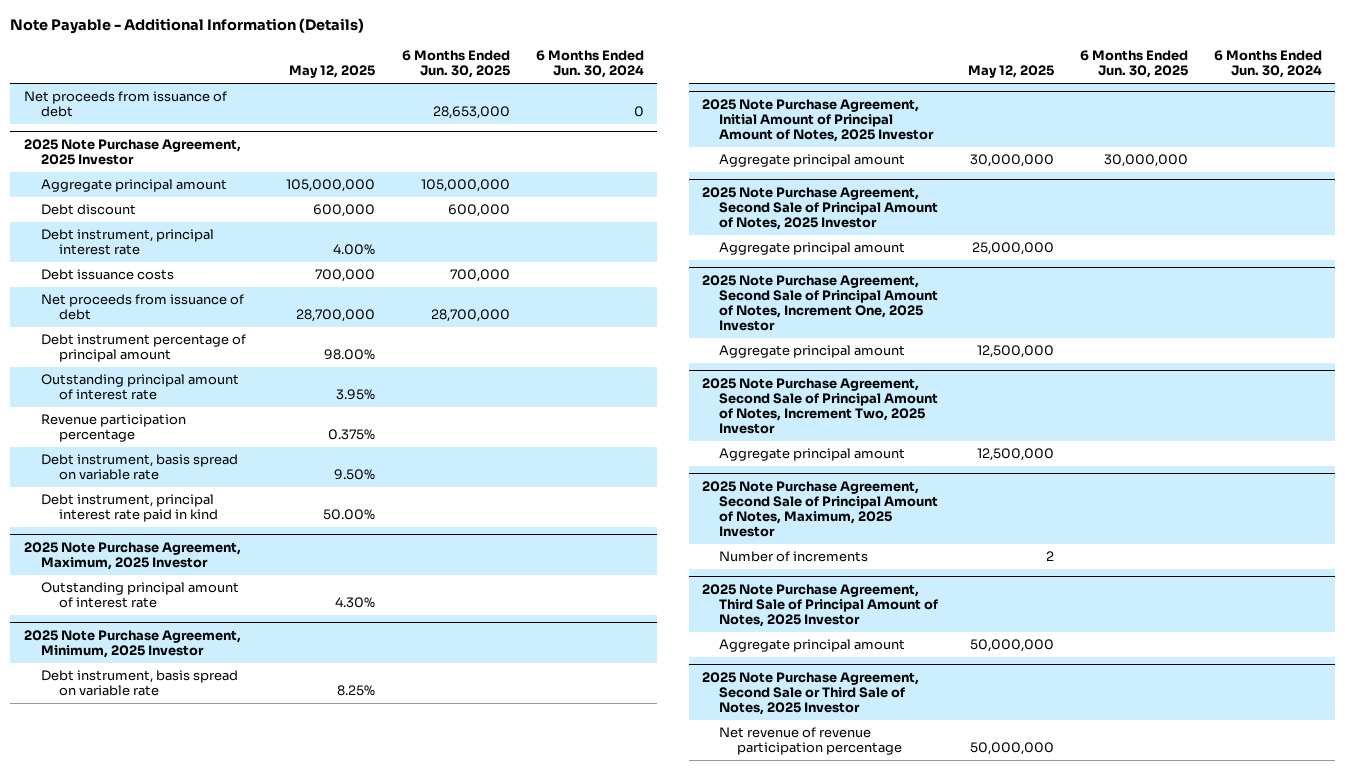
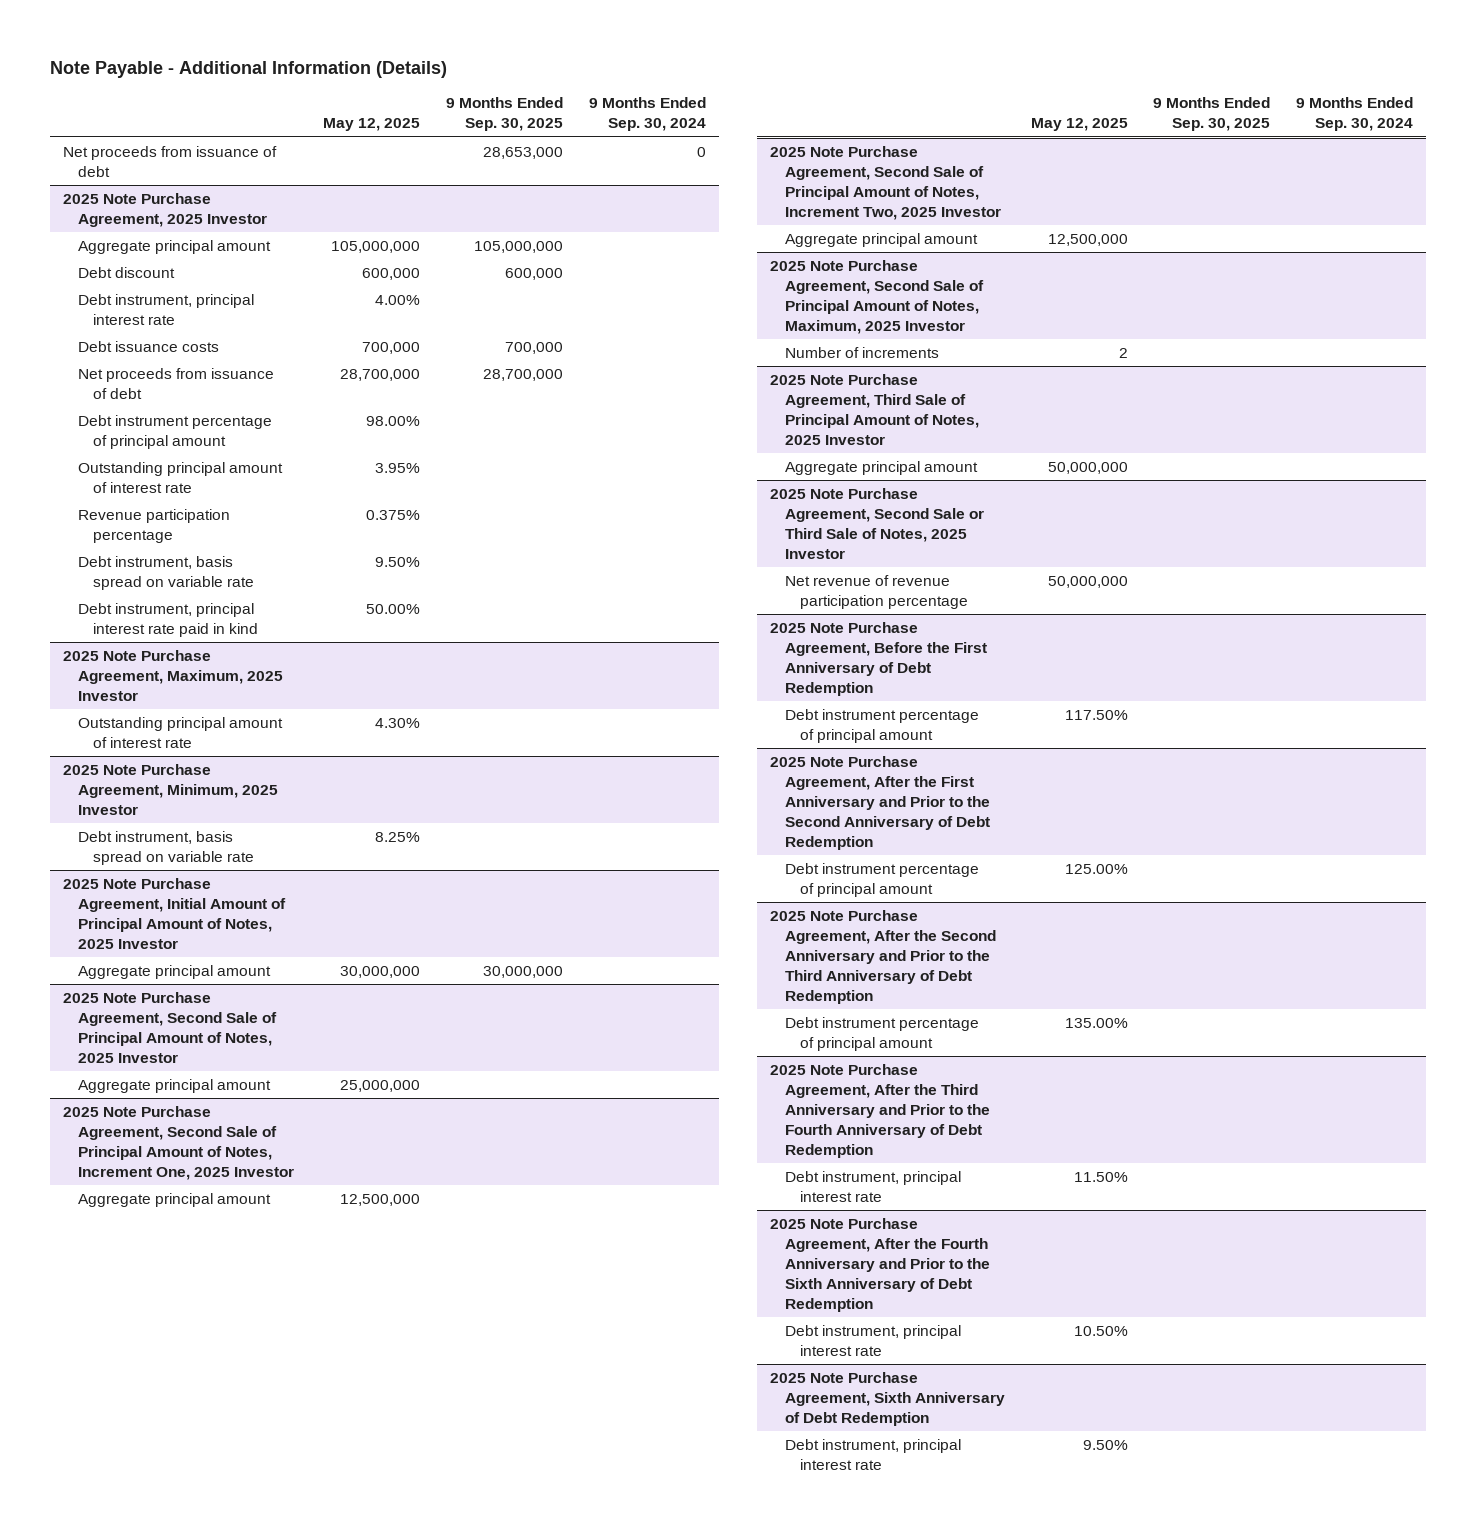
[401,50,510,79] 6 Months Ended Jun. 30, 2025 -> none
[535,50,644,79] 6 Months Ended Jun. 30, 2024 -> none
none -> [446,97,564,132] 9 Months Ended Sep. 30, 2025
none -> [588,97,706,132] 9 Months Ended Sep. 30, 2024
none -> [769,622,988,696] 2025 Note Purchase Agreement, Before the First Anniversary of Debt Redemption
none -> [785,709,980,743] Debt instrument percentage of principal amount
none -> [769,756,991,850] 2025 Note Purchase Agreement, After the First Anniversary and Prior to the Second Anniversary of Debt Redemption
none -> [785,863,980,897] Debt instrument percentage of principal amount
none -> [769,910,997,1004] 2025 Note Purchase Agreement, After the Second Anniversary and Prior to the Third Anniversary of Debt Redemption
none -> [785,1017,980,1051] Debt instrument percentage of principal amount
none -> [769,1064,991,1158] 2025 Note Purchase Agreement, After the Third Anniversary and Prior to the Fourth Anniversary of Debt Redemption
none -> [785,1171,962,1202] Debt instrument, principal interest rate
none -> [769,1218,991,1312] 2025 Note Purchase Agreement, After the Fourth Anniversary and Prior to the Sixth Anniversary of Debt Redemption
none -> [785,1325,962,1356] Debt instrument, principal interest rate
none -> [769,1372,1006,1426] 2025 Note Purchase Agreement, Sixth Anniversary of Debt Redemption
none -> [785,1439,962,1470] Debt instrument, principal interest rate

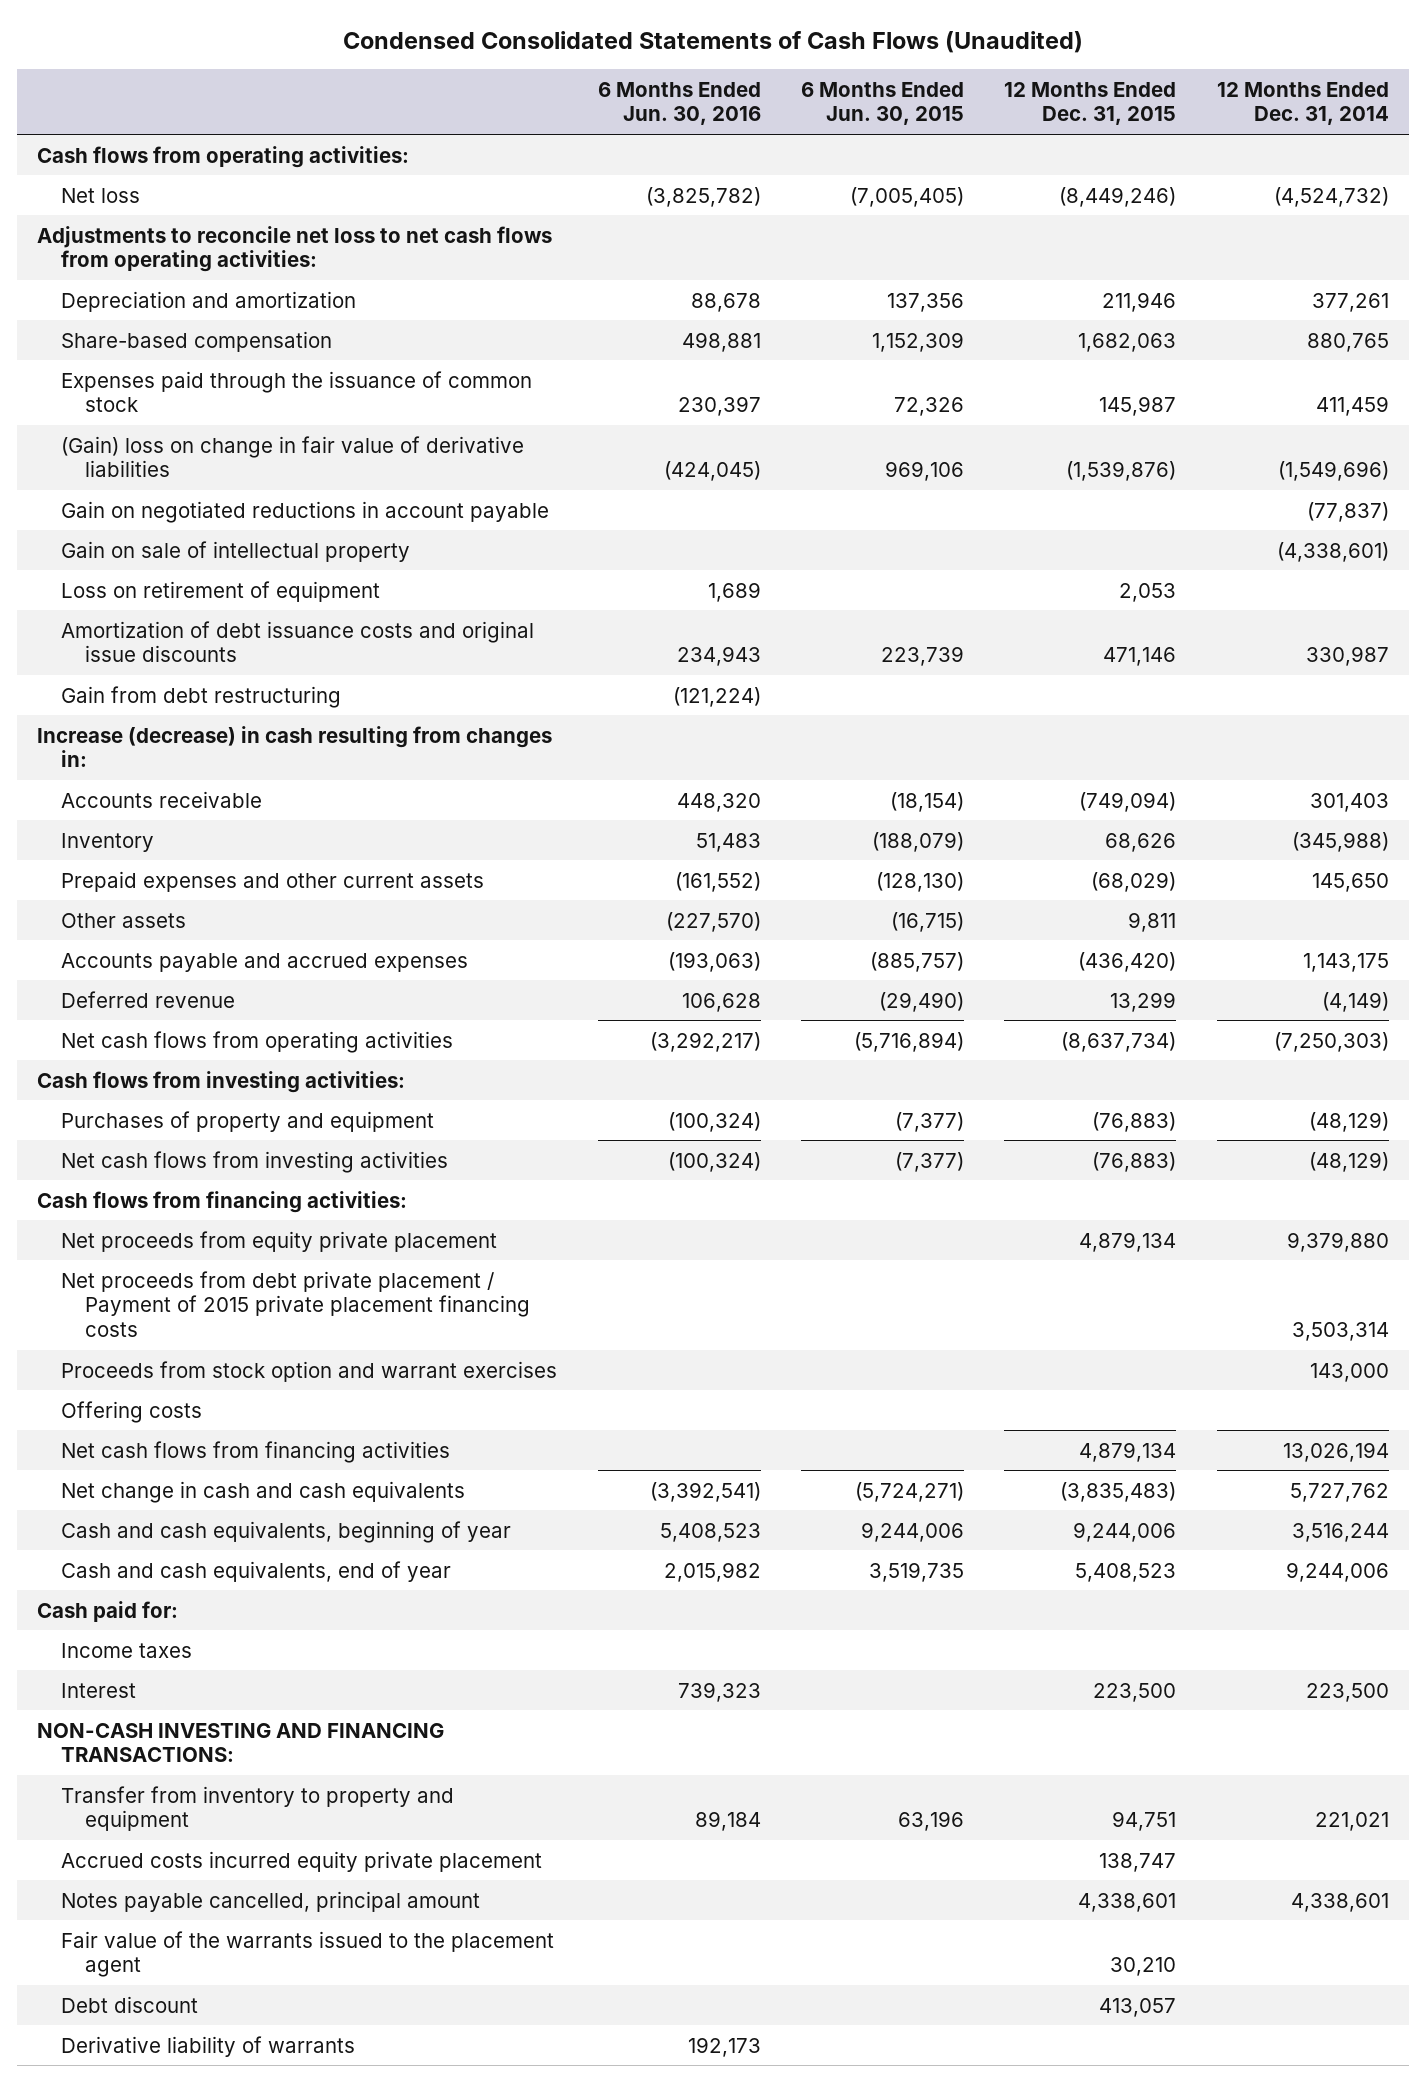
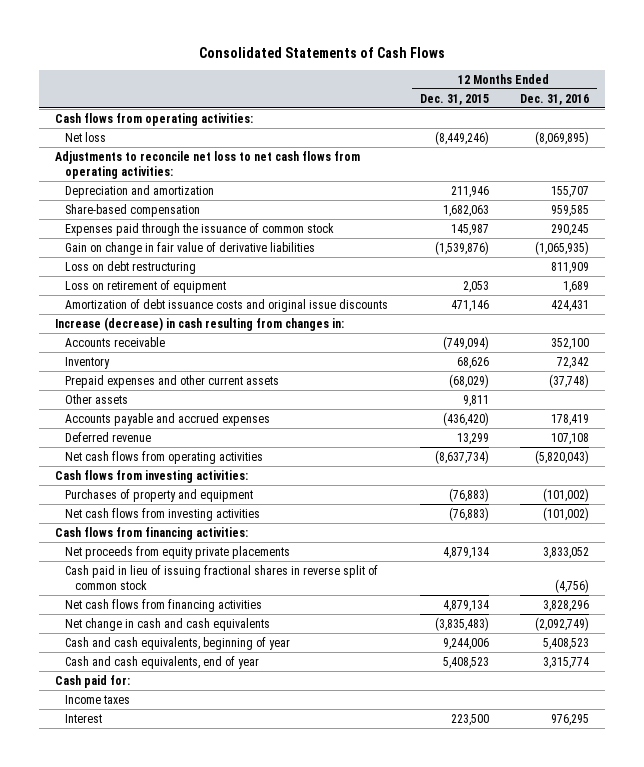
[342,30,1083,53] Condensed Consolidated Statements of Cash Flows (Unaudited) -> [198,46,445,58] Consolidated Statements of Cash Flows
[597,81,761,126] 6 Months Ended Jun. 30, 2016 -> none
[800,81,964,126] 6 Months Ended Jun. 30, 2015 -> none
[1216,81,1389,126] 12 Months Ended Dec. 31, 2014 -> none
none -> [519,93,589,105] Dec. 31, 2016
[61,500,550,523] Gain on negotiated reductions in account payable -> none
[61,540,411,562] Gain on sale of intellectual property -> none
[61,435,525,478] (Gain) loss on change in fair value of derivative liabilities -> [65,241,316,255] Gain on change in fair value of derivative liabilities
none -> [65,260,197,274] Loss on debt restructuring
[61,685,342,708] Gain from debt restructuring -> none
[61,1270,531,1338] Net proceeds from debt private placement / Payment of 2015 private placement financing costs -> none
[61,1360,558,1382] Proceeds from stock option and warrant exercises -> none
[61,1400,203,1423] Offering costs -> none
[61,1230,498,1252] Net proceeds from equity private placement -> [65,545,291,559] Net proceeds from equity private placements
none -> [65,564,379,590] Cash paid in lieu of issuing fractional shares in reverse split of common stock
[37,1722,445,1763] NON-CASH INVESTING AND FINANCING TRANSACTIONS: -> none
[61,1785,455,1832] Transfer from inventory to property and equipment -> none
[61,1850,543,1872] Accrued costs incurred equity private placement -> none
[61,1890,481,1912] Notes payable cancelled, principal amount -> none
[61,1930,555,1978] Fair value of the warrants issued to the placement agent -> none
[61,1995,199,2013] Debt discount -> none
[61,2035,356,2057] Derivative liability of warrants -> none

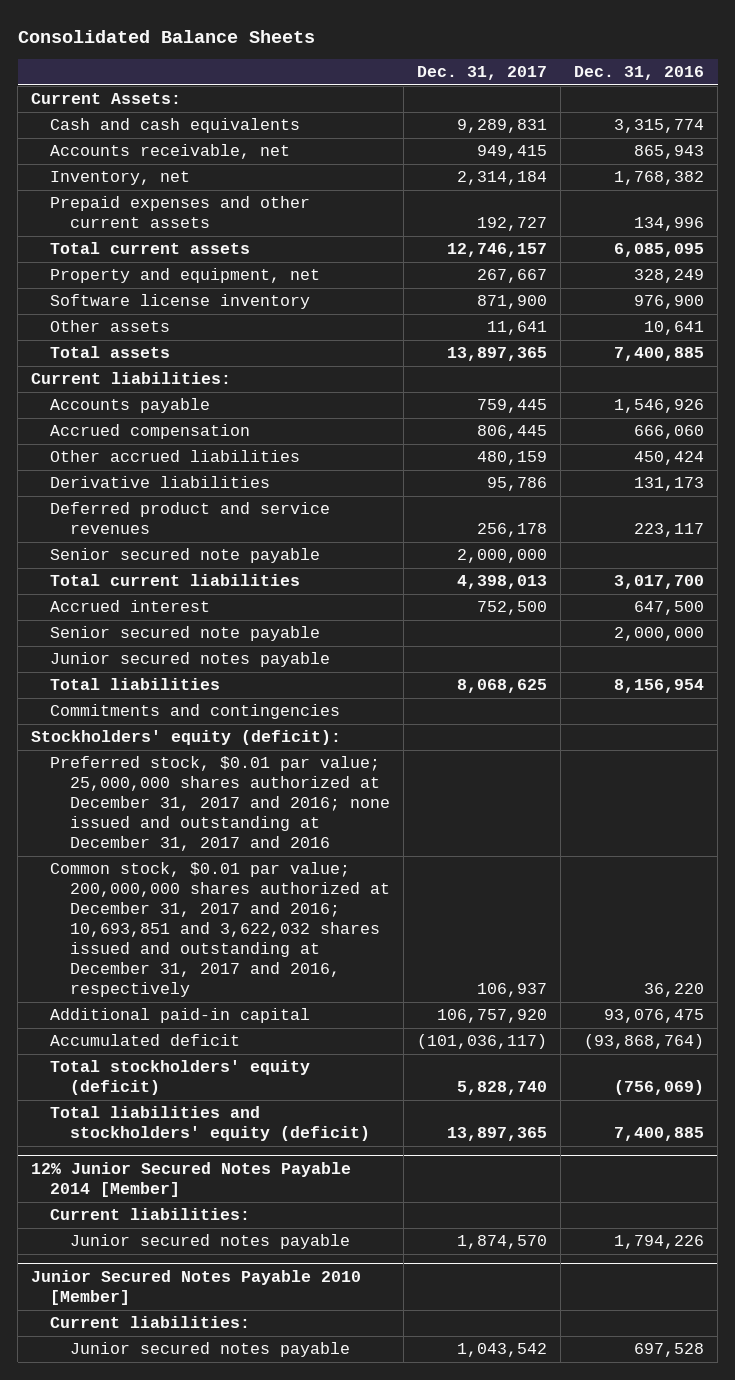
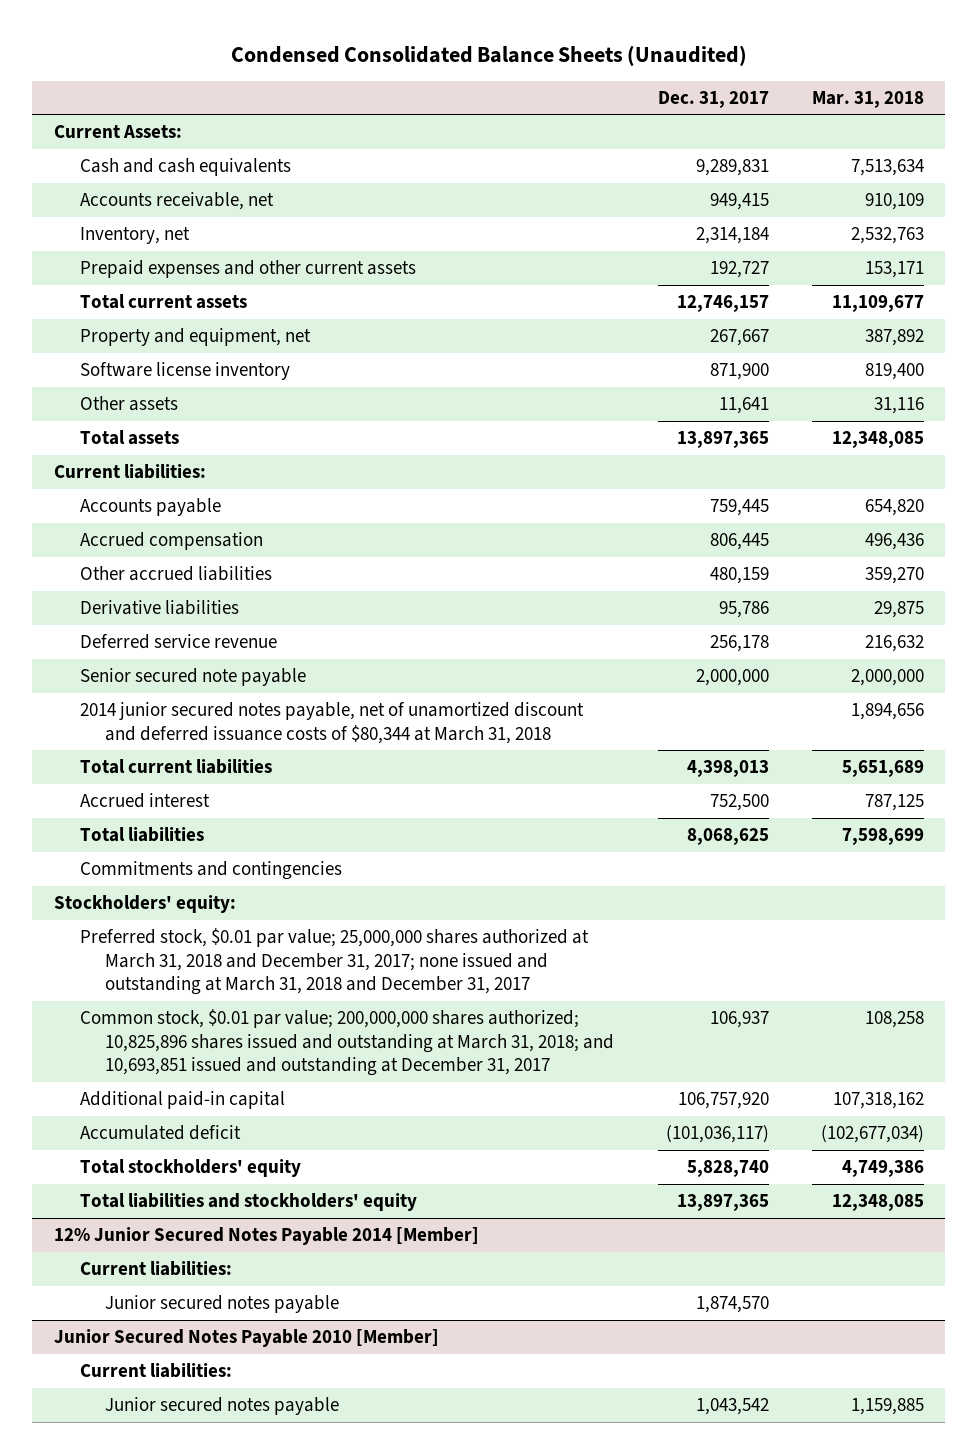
[17,29,315,43] Consolidated Balance Sheets -> [230,44,747,66] Condensed Consolidated Balance Sheets (Unaudited)
[574,66,705,81] Dec. 31, 2016 -> none
none -> [811,91,924,109] Mar. 31, 2018
[50,502,331,535] Deferred product and service revenues -> [79,634,277,650] Deferred service revenue
none -> [79,702,584,744] 2014 junior secured notes payable, net of unamortized discount and deferred issuance costs of $80,344 at March 31, 2018
[50,626,321,642] Senior secured note payable -> none
[50,652,331,668] Junior secured notes payable -> none
[31,730,342,746] Stockholders' equity (deficit): -> [53,895,236,914] Stockholders' equity:
[50,756,390,852] Preferred stock, $0.01 par value; 25,000,000 shares authorized at December 31, 2017 and 2016; none issued and outstanding at December 31, 2017 and 2016 -> [79,928,589,996] Preferred stock, $0.01 par value; 25,000,000 shares authorized at March 31, 2018 and December 31, 2017; none issued and outstanding at March 31, 2018 and December 31, 2017
[50,862,390,998] Common stock, $0.01 par value; 200,000,000 shares authorized at December 31, 2017 and 2016; 10,693,851 and 3,622,032 shares issued and outstanding at December 31, 2017 and 2016, respectively -> [79,1009,615,1077] Common stock, $0.01 par value; 200,000,000 shares authorized; 10,825,896 shares issued and outstanding at March 31, 2018; and 10,693,851 issued and outstanding at December 31, 2017
[50,1060,311,1096] Total stockholders' equity (deficit) -> [79,1159,301,1178] Total stockholders' equity
[50,1106,370,1142] Total liabilities and stockholders' equity (deficit) -> [79,1193,417,1212] Total liabilities and stockholders' equity

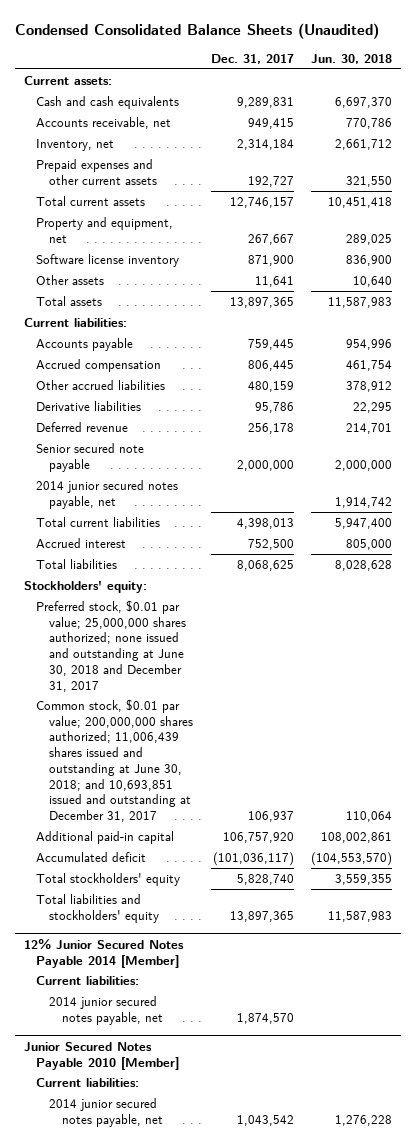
[811,91,924,109] Mar. 31, 2018 -> none
none -> [311,53,393,64] Jun. 30, 2018
[53,125,182,139] Current Assets: -> [23,75,112,85] Current assets:
[79,634,277,650] Deferred service revenue -> [36,421,129,432] Deferred revenue
[79,702,584,744] 2014 junior secured notes payable, net of unamortized discount and deferred issuance costs of $80,344 at March 31, 2018 -> [36,479,179,509] 2014 junior secured notes payable, net
[79,861,342,881] Commitments and contingencies -> none
[79,928,589,996] Preferred stock, $0.01 par value; 25,000,000 shares authorized at March 31, 2018 and December 31, 2017; none issued and outstanding at March 31, 2018 and December 31, 2017 -> [36,599,187,692] Preferred stock, $0.01 par value; 25,000,000 shares authorized; none issued and outstanding at June 30, 2018 and December 31, 2017
[79,1009,615,1077] Common stock, $0.01 par value; 200,000,000 shares authorized; 10,825,896 shares issued and outstanding at March 31, 2018; and 10,693,851 issued and outstanding at December 31, 2017 -> [36,698,194,822] Common stock, $0.01 par value; 200,000,000 shares authorized; 11,006,439 shares issued and outstanding at June 30, 2018; and 10,693,851 issued and outstanding at December 31, 2017
[105,1295,340,1314] Junior secured notes payable -> [49,995,164,1025] 2014 junior secured notes payable, net
[105,1397,340,1416] Junior secured notes payable -> [49,1097,164,1127] 2014 junior secured notes payable, net

